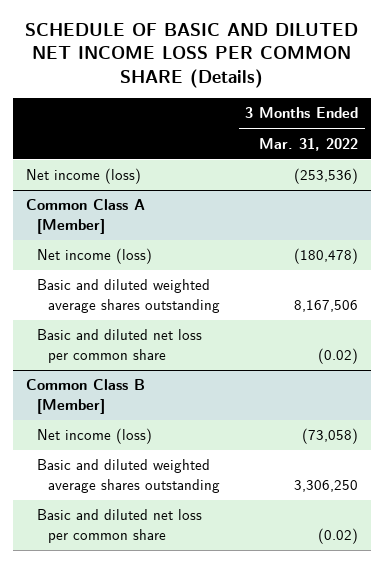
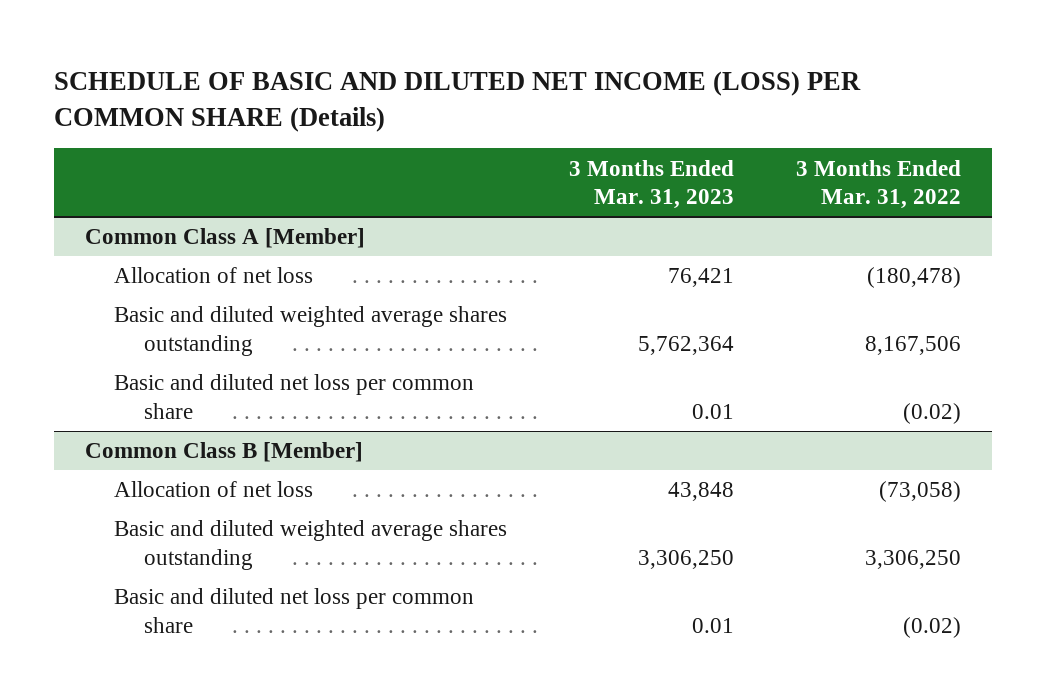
[24,23,358,88] SCHEDULE OF BASIC AND DILUTED NET INCOME LOSS PER COMMON SHARE (Details) -> [54,71,862,132] SCHEDULE OF BASIC AND DILUTED NET INCOME (LOSS) PER COMMON SHARE (Details)
none -> [569,159,735,210] 3 Months Ended Mar. 31, 2023
[25,168,141,185] Net income (loss) -> none
[36,248,152,265] Net income (loss) -> [114,267,314,284] Allocation of net loss
[36,428,152,445] Net income (loss) -> [114,481,314,498] Allocation of net loss

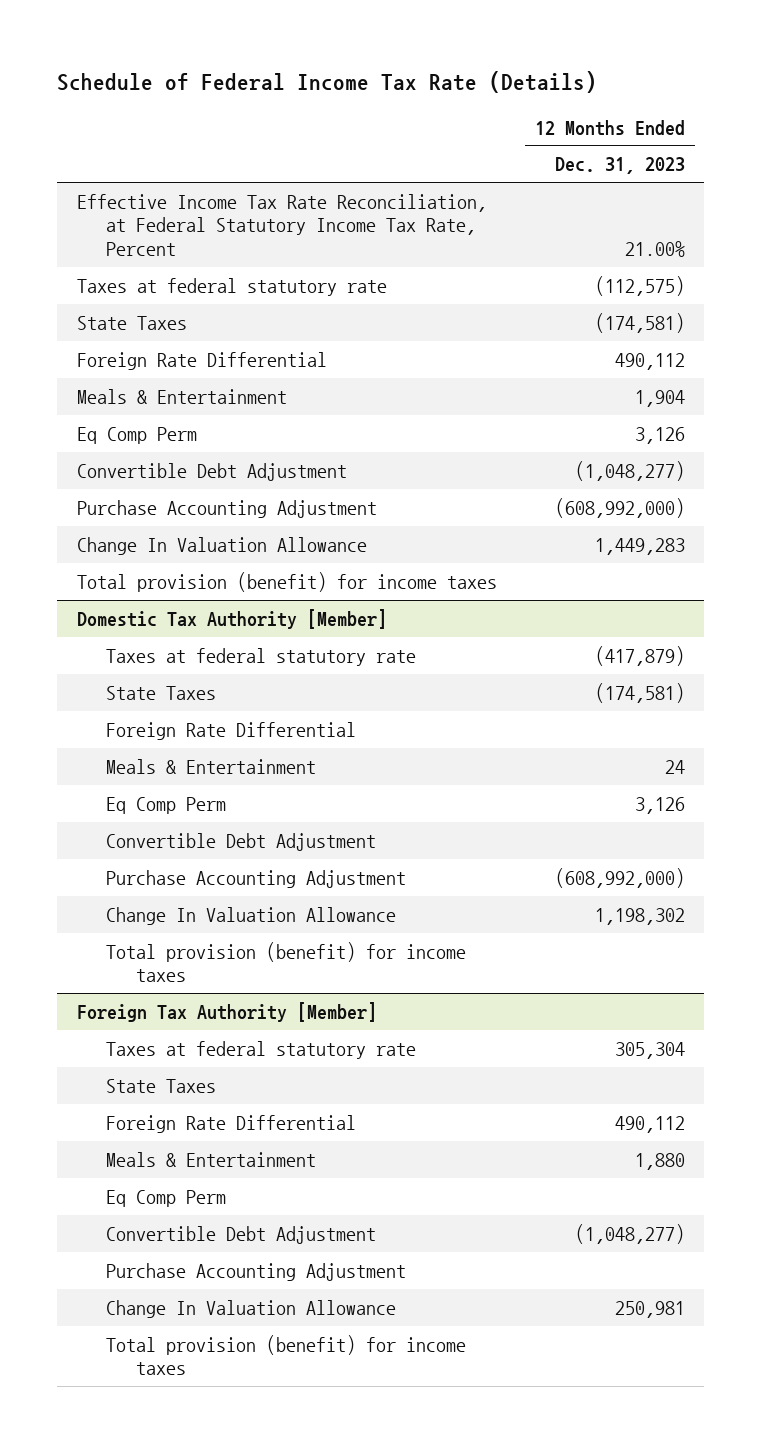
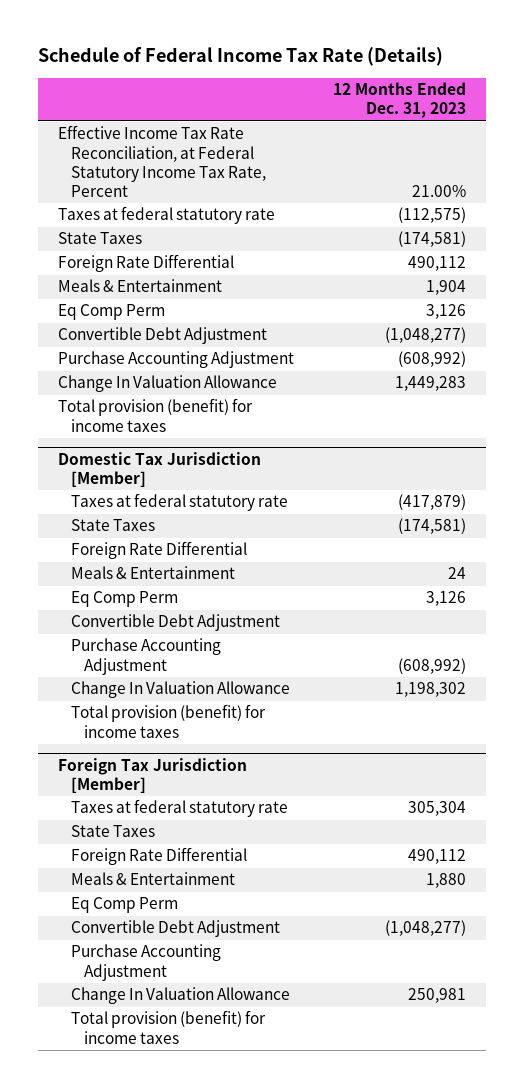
[555,497,686,518] (608,992,000) -> [398,351,467,368] (608,992)
[76,608,387,629] Domestic Tax Authority [Member] -> [57,451,261,488] Domestic Tax Jurisdiction [Member]
[555,867,686,888] (608,992,000) -> [398,657,467,674] (608,992)
[76,1001,377,1022] Foreign Tax Authority [Member] -> [57,757,247,794] Foreign Tax Jurisdiction [Member]

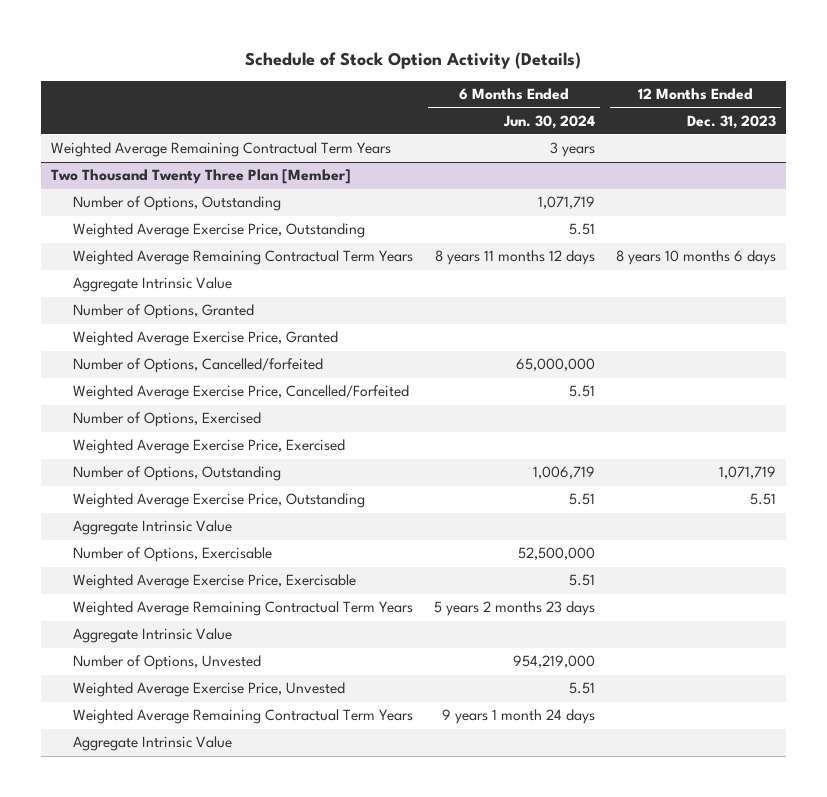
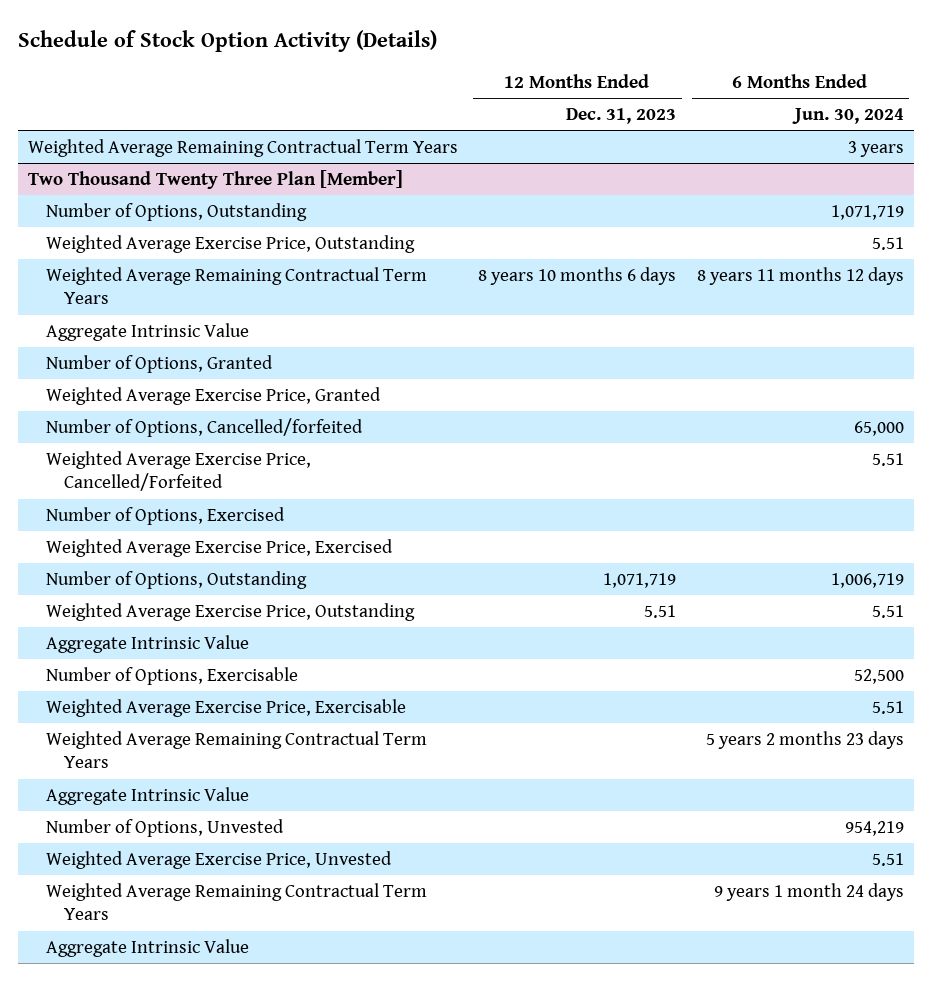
[515,358,595,372] 65,000,000 -> [853,420,904,436] 65,000
[517,547,595,561] 52,500,000 -> [853,668,904,684] 52,500
[512,655,595,669] 954,219,000 -> [844,820,904,836] 954,219

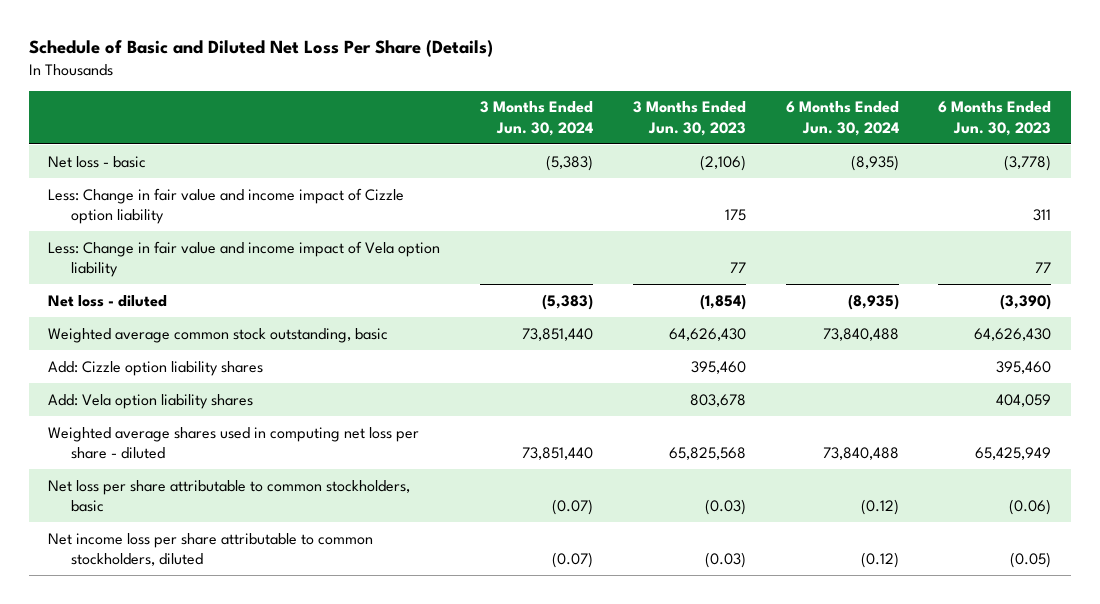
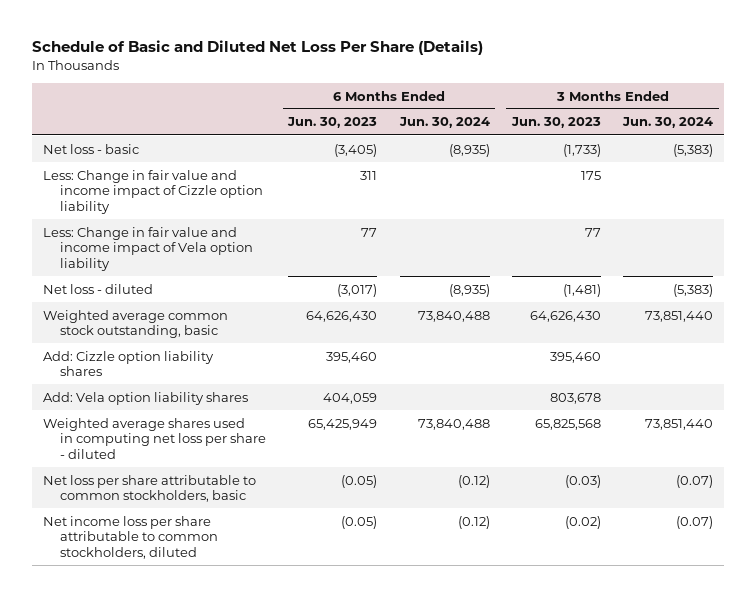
[699,154,746,171] (2,106) -> [562,143,601,157] (1,733)
[1004,154,1052,171] (3,778) -> [334,143,378,157] (3,405)
[699,293,746,310] (1,854) -> [562,283,601,297] (1,481)
[1000,293,1052,310] (3,390) -> [337,283,378,297] (3,017)
[1009,498,1052,515] (0.06) -> [341,474,378,488] (0.05)
[704,551,746,568] (0.03) -> [564,515,601,529] (0.02)

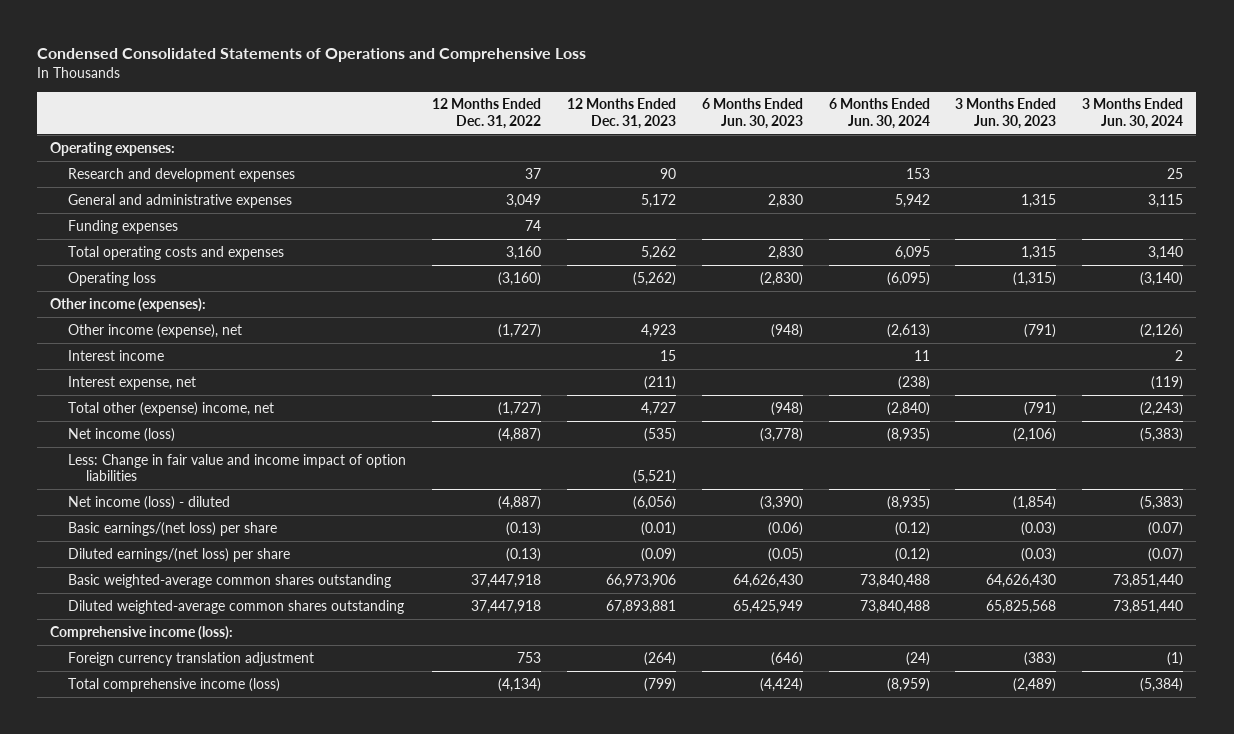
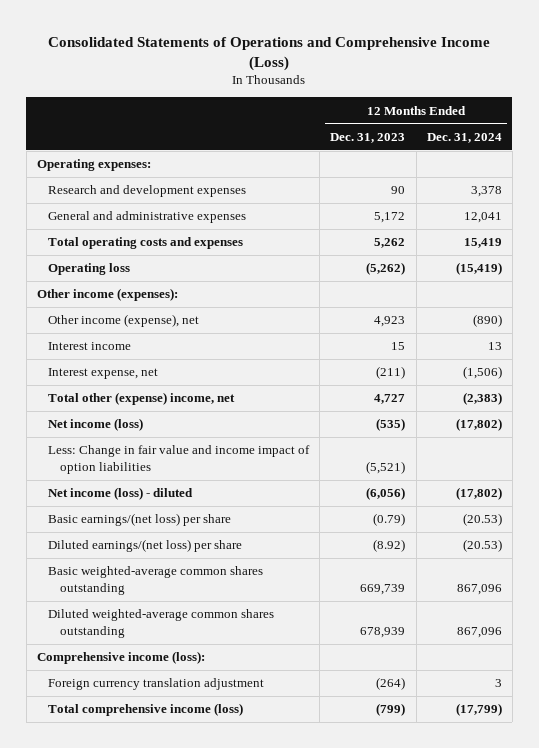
[37,48,587,63] Condensed Consolidated Statements of Operations and Comprehensive Loss -> [48,36,491,71] Consolidated Statements of Operations and Comprehensive Income (Loss)
[432,98,542,129] 12 Months Ended Dec. 31, 2022 -> none
[701,98,803,129] 6 Months Ended Jun. 30, 2023 -> none
[828,98,930,129] 6 Months Ended Jun. 30, 2024 -> none
[955,98,1057,129] 3 Months Ended Jun. 30, 2023 -> none
[1082,98,1184,129] 3 Months Ended Jun. 30, 2024 -> none
none -> [426,132,502,143] Dec. 31, 2024
[68,219,179,234] Funding expenses -> none
[640,521,676,536] (0.01) -> [373,513,406,527] (0.79)
[640,547,676,562] (0.09) -> [373,539,406,553] (8.92)
[605,573,676,588] 66,973,906 -> [360,583,406,595] 669,739
[605,599,676,614] 67,893,881 -> [360,626,406,638] 678,939

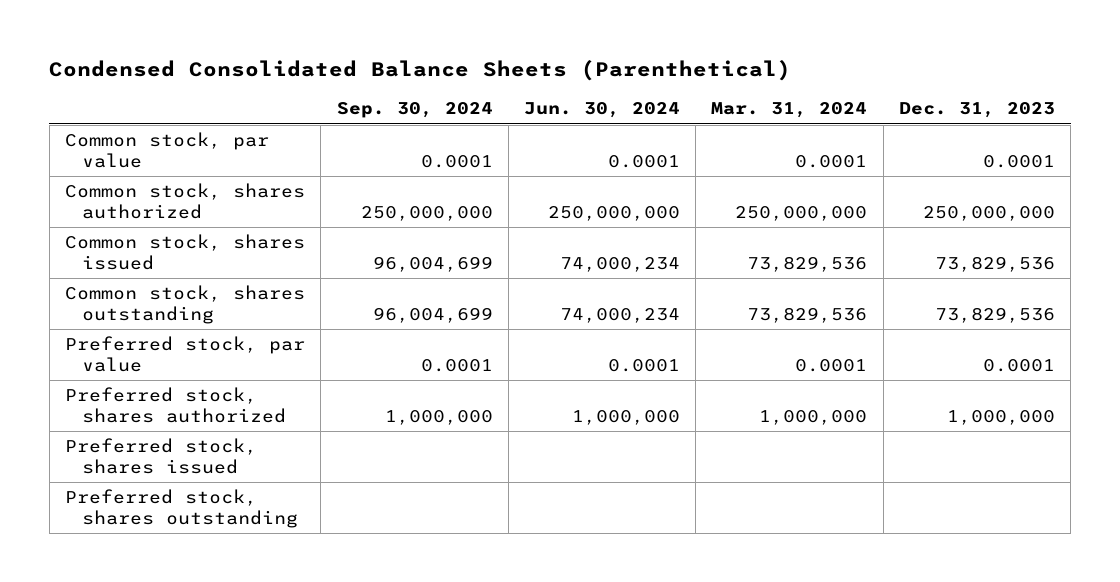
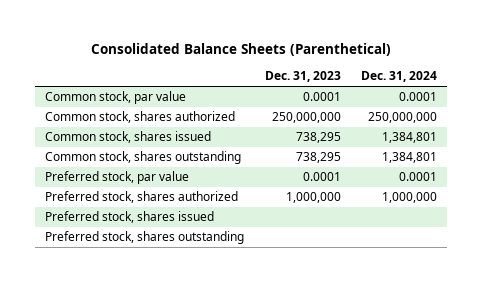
[49,59,792,81] Condensed Consolidated Balance Sheets (Parenthetical) -> [91,42,392,56] Consolidated Balance Sheets (Parenthetical)
[336,102,493,119] Sep. 30, 2024 -> none
[523,102,680,119] Jun. 30, 2024 -> none
[711,102,868,119] Mar. 31, 2024 -> none
none -> [360,71,437,83] Dec. 31, 2024
[934,255,1055,272] 73,829,536 -> [295,132,341,144] 738,295
[934,306,1055,323] 73,829,536 -> [295,152,341,164] 738,295

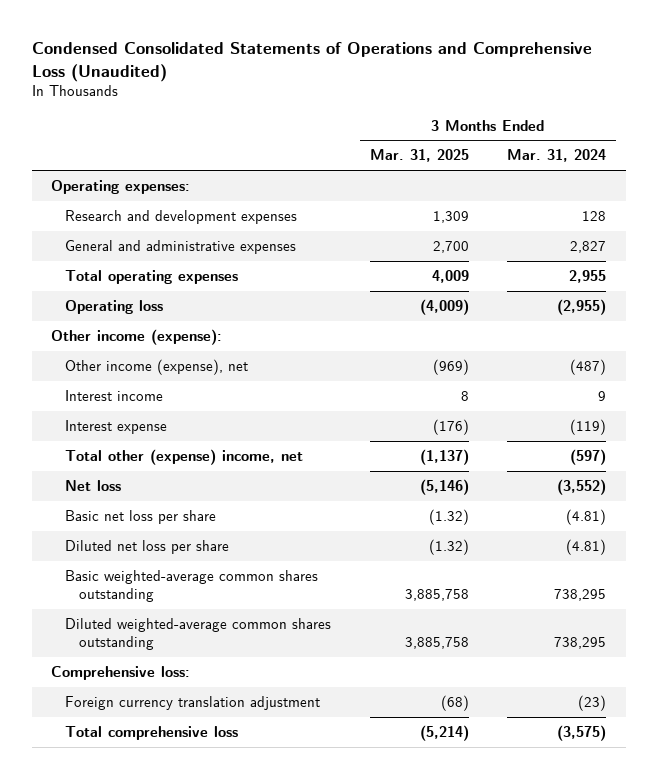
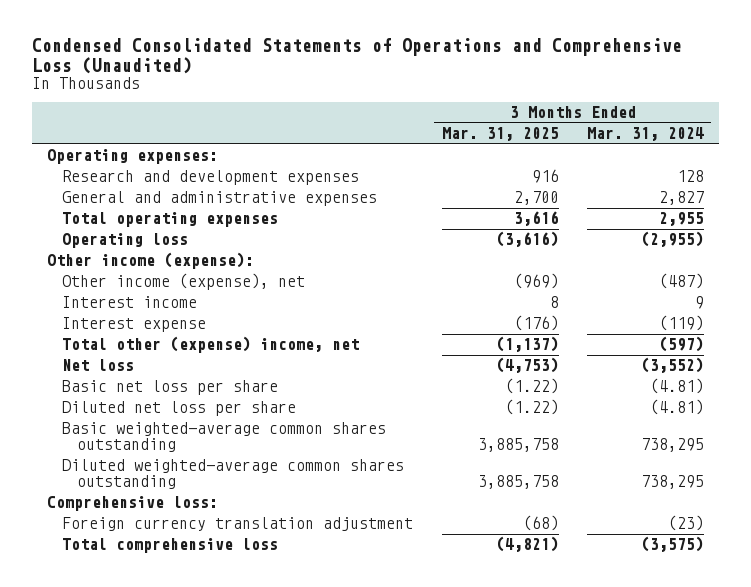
[432,210,469,223] 1,309 -> [531,169,559,184] 916
[431,269,469,283] 4,009 -> [513,211,559,227] 3,616
[419,298,469,315] (4,009) -> [495,231,559,248] (3,616)
[419,478,469,495] (5,146) -> [495,357,559,374] (4,753)
[428,508,469,525] (1.32) -> [504,378,559,395] (1.22)
[428,538,469,555] (1.32) -> [504,399,559,416] (1.22)
[419,724,469,741] (5,214) -> [495,536,559,553] (4,821)

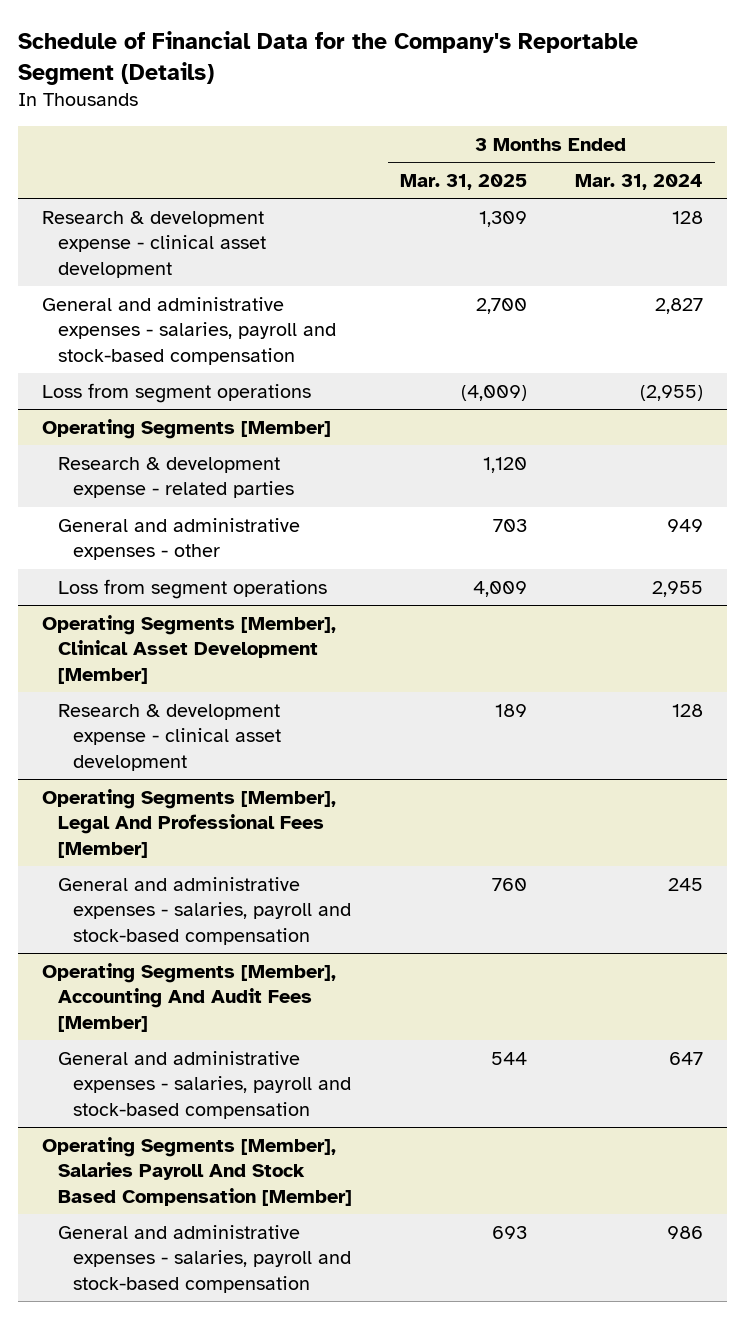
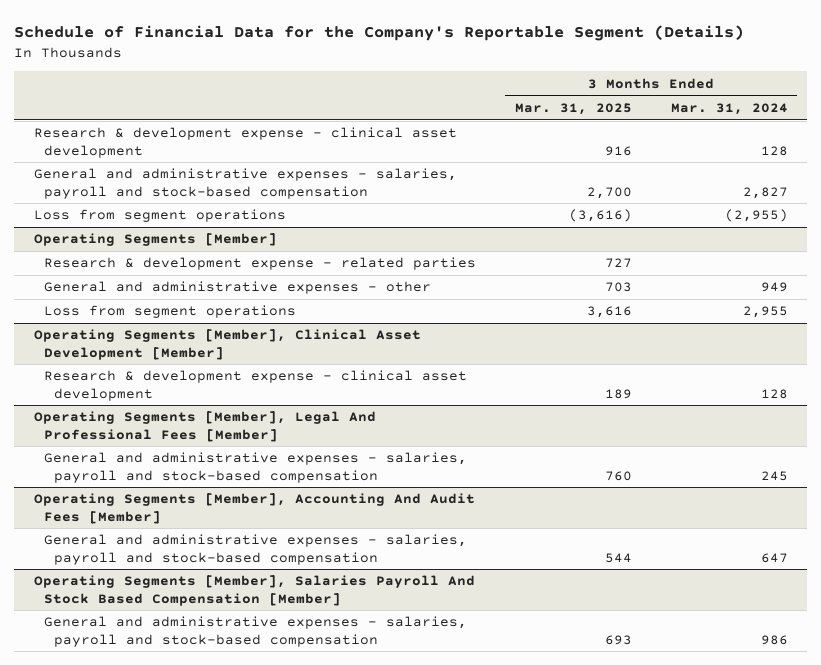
[478,210,527,227] 1,309 -> [604,145,632,156] 916
[460,384,527,401] (4,009) -> [568,209,632,223] (3,616)
[482,456,527,473] 1,120 -> [604,258,632,269] 727
[472,580,527,597] 4,009 -> [586,306,632,319] 3,616

